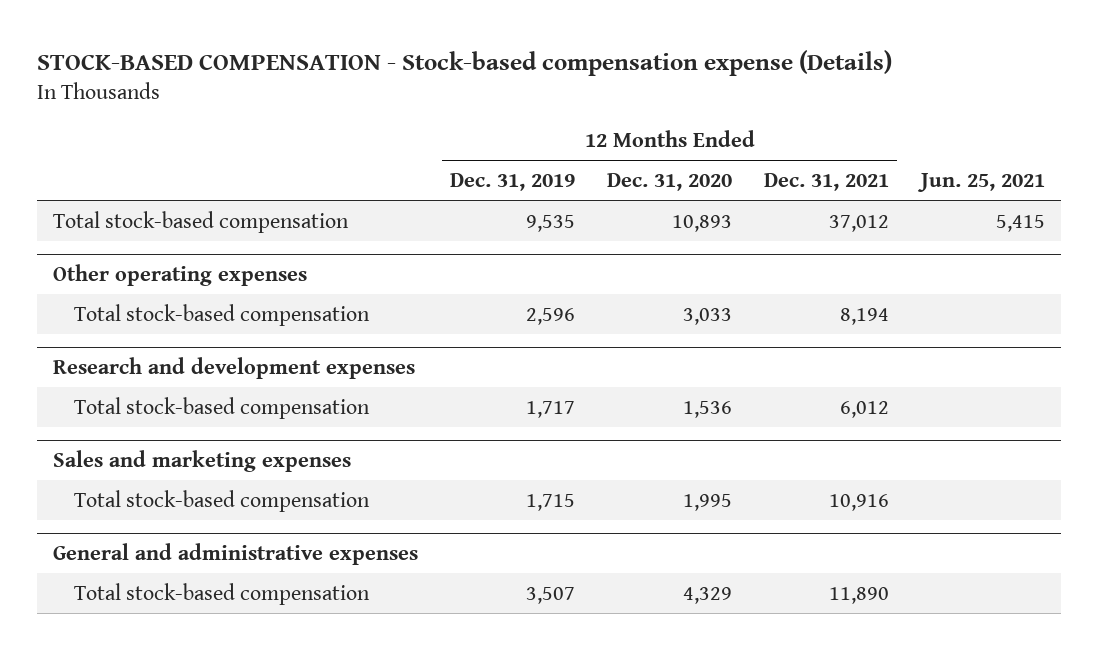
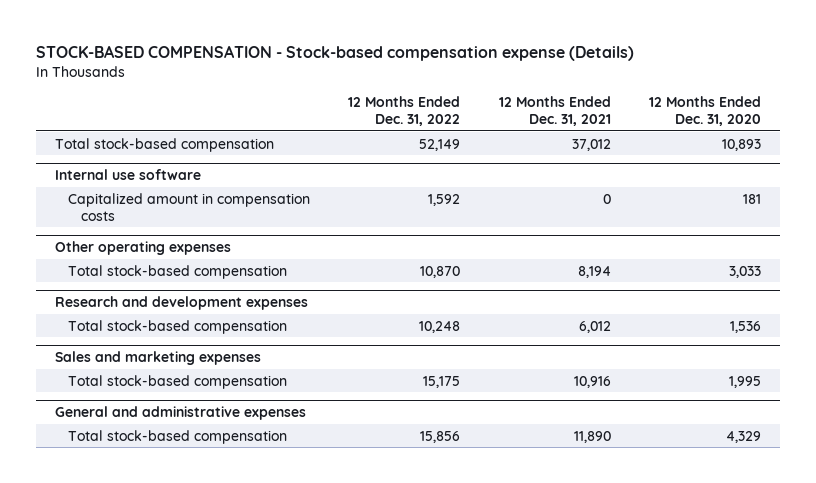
[450,173,576,192] Dec. 31, 2019 -> none
[917,173,1046,193] Jun. 25, 2021 -> none
none -> [348,96,461,127] 12 Months Ended Dec. 31, 2022
none -> [55,169,202,181] Internal use software
none -> [67,192,310,221] Capitalized amount in compensation costs

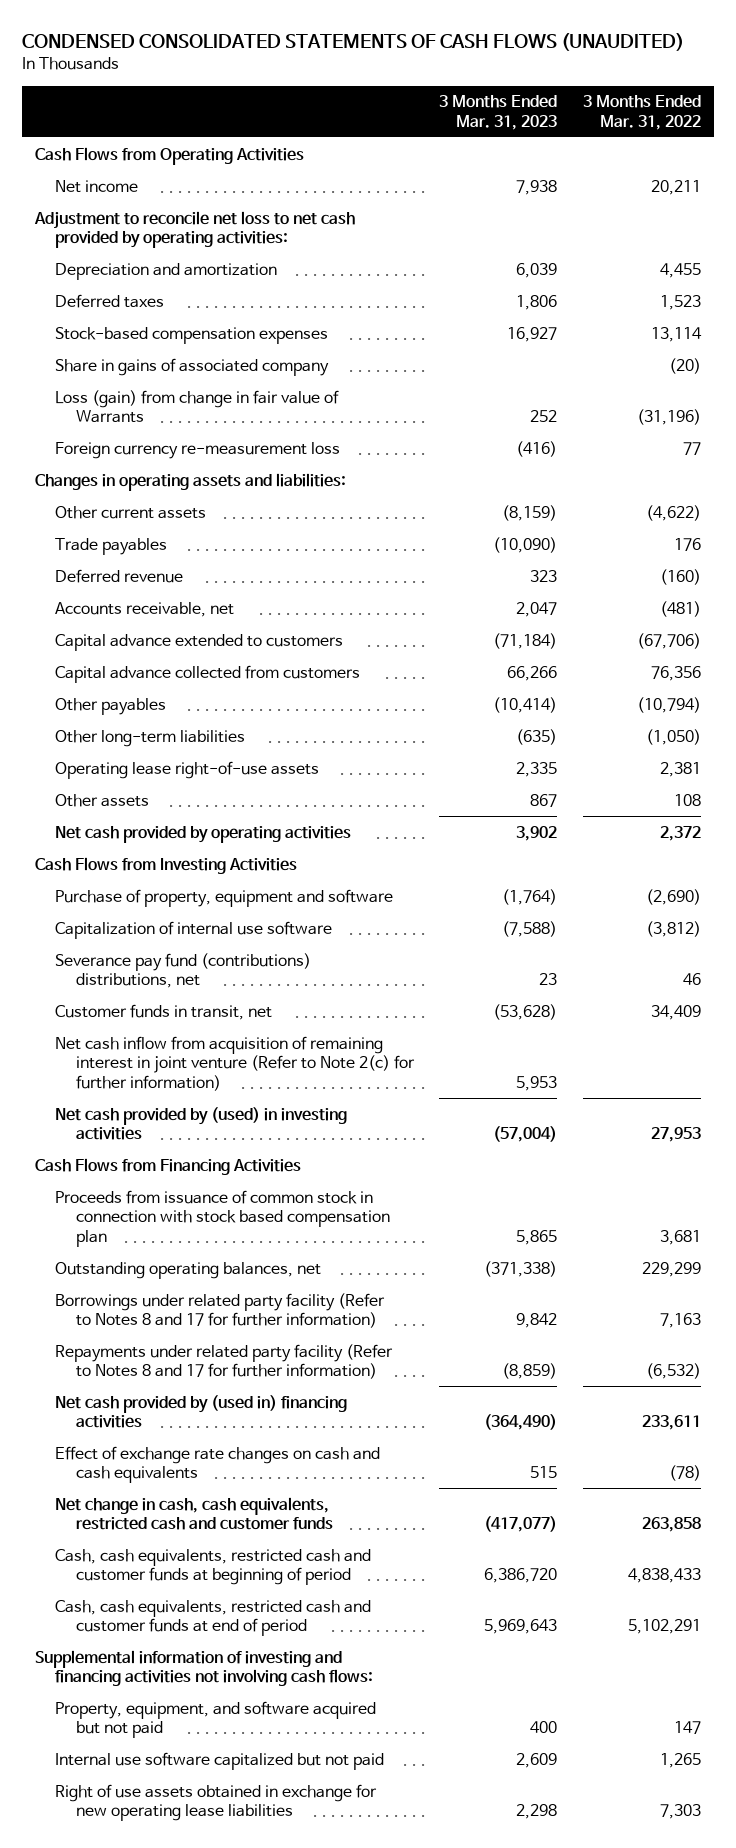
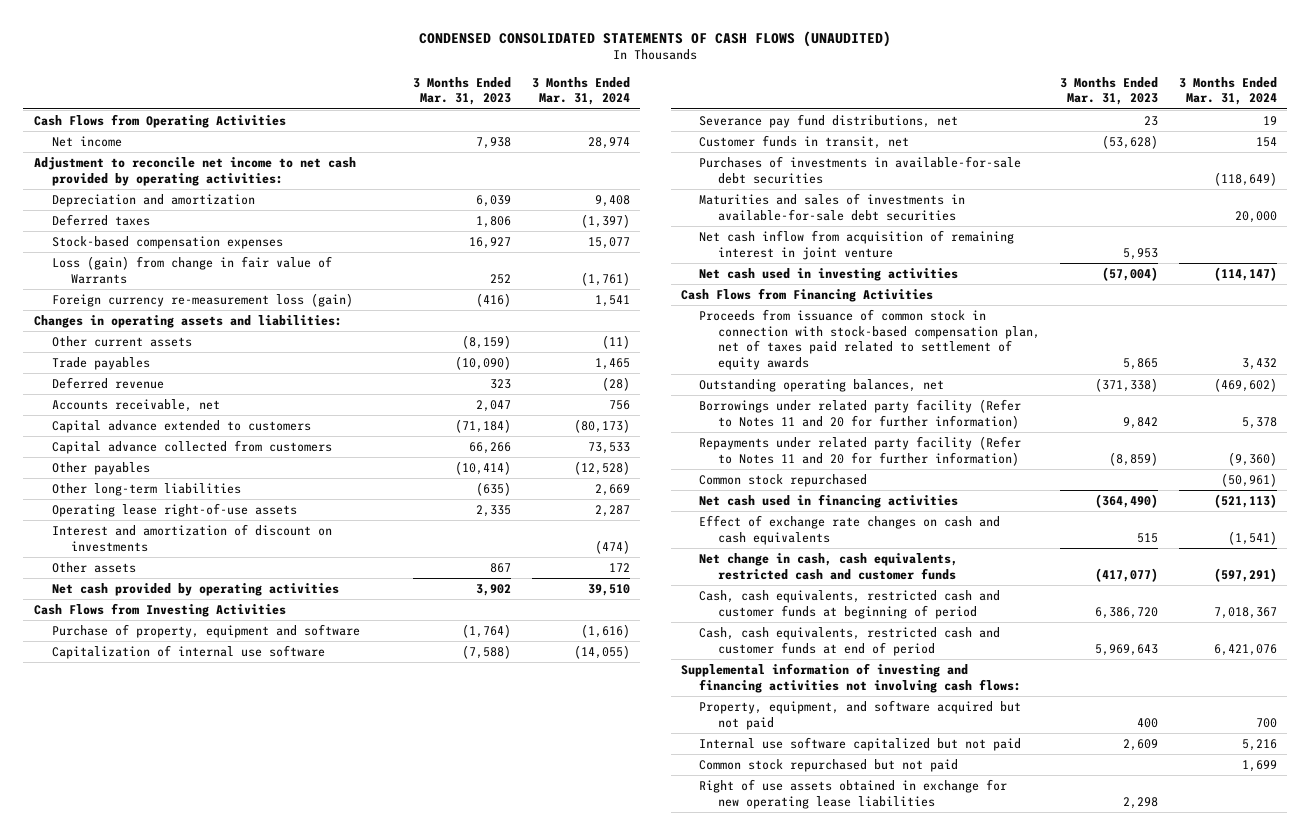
[582,95,701,130] 3 Months Ended Mar. 31, 2022 -> none
none -> [531,76,630,106] 3 Months Ended Mar. 31, 2024
[34,210,356,249] Adjustment to reconcile net loss to net cash provided by operating activities: -> [33,157,356,186] Adjustment to reconcile net income to net cash provided by operating activities:
[55,357,330,376] Share in gains of associated company -> none
[55,441,341,459] Foreign currency re-measurement loss -> [52,293,354,308] Foreign currency re-measurement loss (gain)
none -> [52,524,333,552] Interest and amortization of discount on investments
[55,952,312,989] Severance pay fund (contributions) distributions, net -> [699,114,959,129] Severance pay fund distributions, net
none -> [699,156,1022,184] Purchases of investments in available-for-sale debt securities
none -> [699,193,966,221] Maturities and sales of investments in available-for-sale debt securities
[55,1035,415,1091] Net cash inflow from acquisition of remaining interest in joint venture (Refer to Note 2(c) for further information) -> [699,230,1015,260] Net cash inflow from acquisition of remaining interest in joint venture
[55,1106,348,1141] Net cash provided by (used) in investing activities -> [699,268,959,282] Net cash used in investing activities
[55,1189,390,1247] Proceeds from issuance of common stock in connection with stock based compensation plan -> [699,309,1040,371] Proceeds from issuance of common stock in connection with stock-based compensation plan, net of taxes paid related to settlement of equity awards
[55,1292,386,1329] Borrowings under related party facility (Refer to Notes 8 and 17 for further information) -> [699,399,1022,429] Borrowings under related party facility (Refer to Notes 11 and 20 for further information)
[55,1343,394,1380] Repayments under related party facility (Refer to Notes 8 and 17 for further information) -> [699,436,1022,466] Repayments under related party facility (Refer to Notes 11 and 20 for further information)
none -> [699,474,868,488] Common stock repurchased
[55,1394,348,1429] Net cash provided by (used in) financing activities -> [699,494,959,509] Net cash used in financing activities
none -> [699,759,959,773] Common stock repurchased but not paid

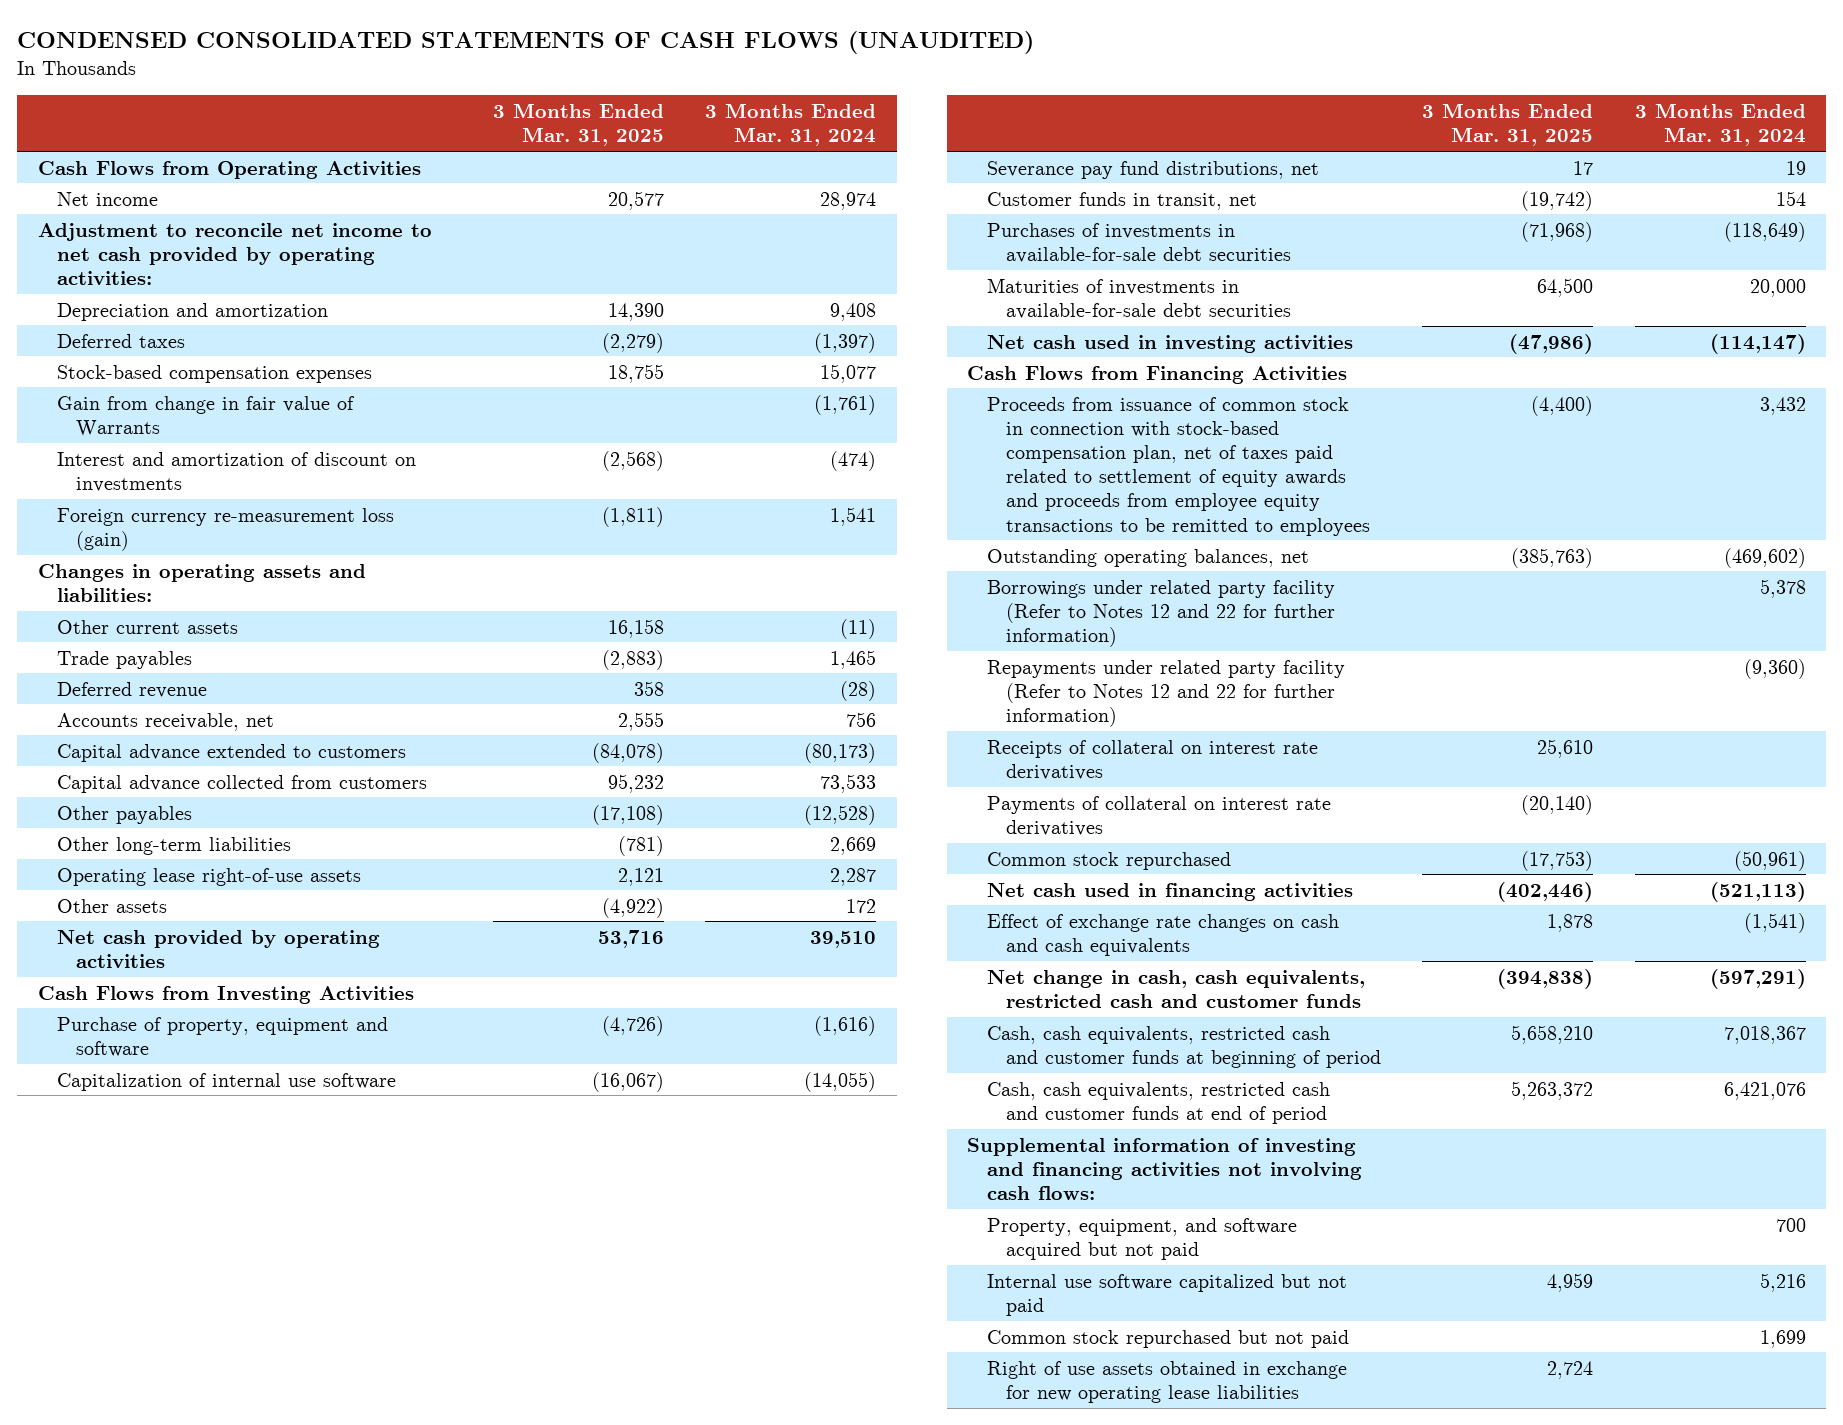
[413,76,512,106] 3 Months Ended Mar. 31, 2023 -> none
none -> [492,103,664,147] 3 Months Ended Mar. 31, 2025
[52,256,333,284] Loss (gain) from change in fair value of Warrants -> [57,395,356,437] Gain from change in fair value of Warrants
[52,524,333,552] Interest and amortization of discount on investments -> [57,451,417,492] Interest and amortization of discount on investments
[699,230,1015,260] Net cash inflow from acquisition of remaining interest in joint venture -> none
[699,193,966,221] Maturities and sales of investments in available-for-sale debt securities -> [986,277,1292,319] Maturities of investments in available-for-sale debt securities
[699,309,1040,371] Proceeds from issuance of common stock in connection with stock-based compensation plan, net of taxes paid related to settlement of equity awards -> [986,396,1371,536] Proceeds from issuance of common stock in connection with stock-based compensation plan, net of taxes paid related to settlement of equity awards and proceeds from employee equity transactions to be remitted to employees
[699,399,1022,429] Borrowings under related party facility (Refer to Notes 11 and 20 for further information) -> [986,579,1336,647] Borrowings under related party facility (Refer to Notes 12 and 22 for further information)
[699,436,1022,466] Repayments under related party facility (Refer to Notes 11 and 20 for further information) -> [986,659,1345,727] Repayments under related party facility (Refer to Notes 12 and 22 for further information)
none -> [986,739,1318,780] Receipts of collateral on interest rate derivatives
none -> [986,795,1331,836] Payments of collateral on interest rate derivatives

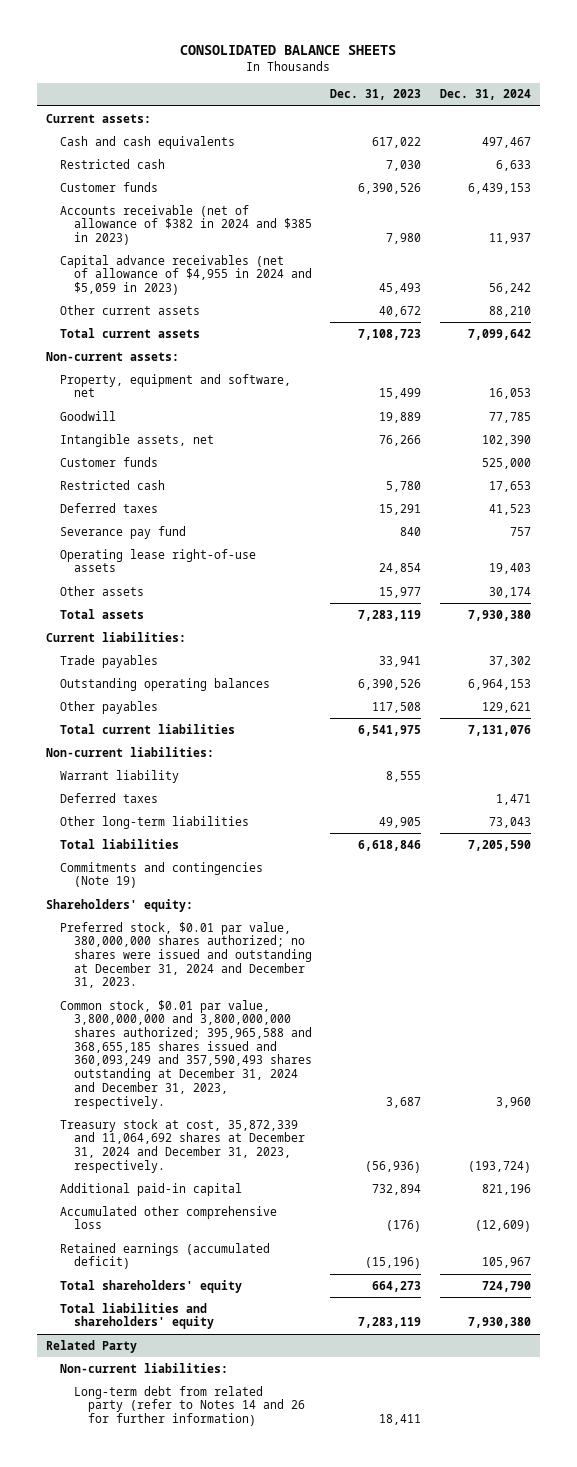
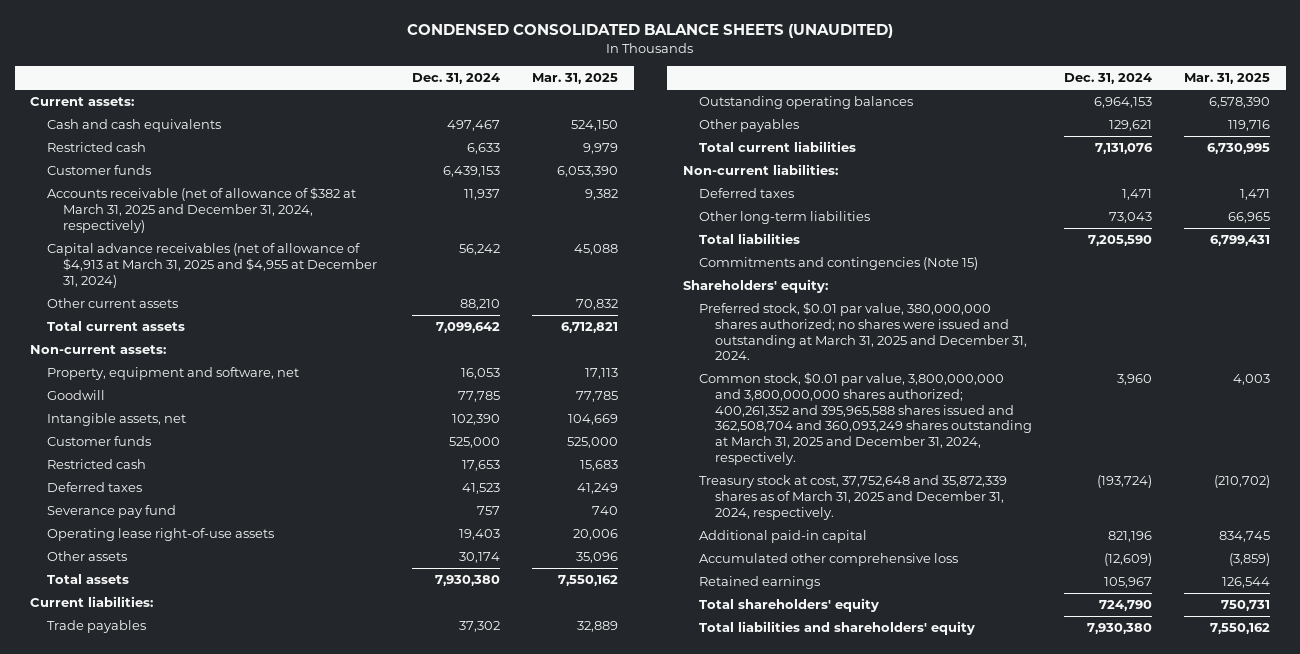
[180,45,397,56] CONSOLIDATED BALANCE SHEETS -> [407,24,894,39] CONDENSED CONSOLIDATED BALANCE SHEETS (UNAUDITED)
[330,89,422,101] Dec. 31, 2023 -> none
none -> [531,73,618,85] Mar. 31, 2025
[60,204,313,246] Accounts receivable (net of allowance of $382 in 2024 and $385 in 2023) -> [46,187,356,233] Accounts receivable (net of allowance of $382 at March 31, 2025 and December 31, 2024, respectively)
[60,254,313,296] Capital advance receivables (net of allowance of $4,955 in 2024 and $5,059 in 2023) -> [46,243,377,288] Capital advance receivables (net of allowance of $4,913 at March 31, 2025 and $4,955 at December 31, 2024)
[60,769,180,783] Warrant liability -> none
[60,861,264,889] Commitments and contingencies (Note 19) -> [698,257,978,271] Commitments and contingencies (Note 15)
[60,921,313,989] Preferred stock, $0.01 par value, 380,000,000 shares authorized; no shares were issued and outstanding at December 31, 2024 and December 31, 2023. -> [698,302,1028,361] Preferred stock, $0.01 par value, 380,000,000 shares authorized; no shares were issued and outstanding at March 31, 2025 and December 31, 2024.
[60,999,313,1109] Common stock, $0.01 par value, 3,800,000,000 and 3,800,000,000 shares authorized; 395,965,588 and 368,655,185 shares issued and 360,093,249 and 357,590,493 shares outstanding at December 31, 2024 and December 31, 2023, respectively. -> [698,372,1033,465] Common stock, $0.01 par value, 3,800,000,000 and 3,800,000,000 shares authorized; 400,261,352 and 395,965,588 shares issued and 362,508,704 and 360,093,249 shares outstanding at March 31, 2025 and December 31, 2024, respectively.
[60,1118,306,1173] Treasury stock at cost, 35,872,339 and 11,064,692 shares at December 31, 2024 and December 31, 2023, respectively. -> [698,475,1007,520] Treasury stock at cost, 37,752,648 and 35,872,339 shares as of March 31, 2025 and December 31, 2024, respectively.
[60,1242,271,1270] Retained earnings (accumulated deficit) -> [698,576,820,590] Retained earnings
[46,1339,138,1353] Related Party -> none
[60,1362,229,1373] Non-current liabilities: -> none
[74,1385,306,1427] Long-term debt from related party (refer to Notes 14 and 26 for further information) -> none

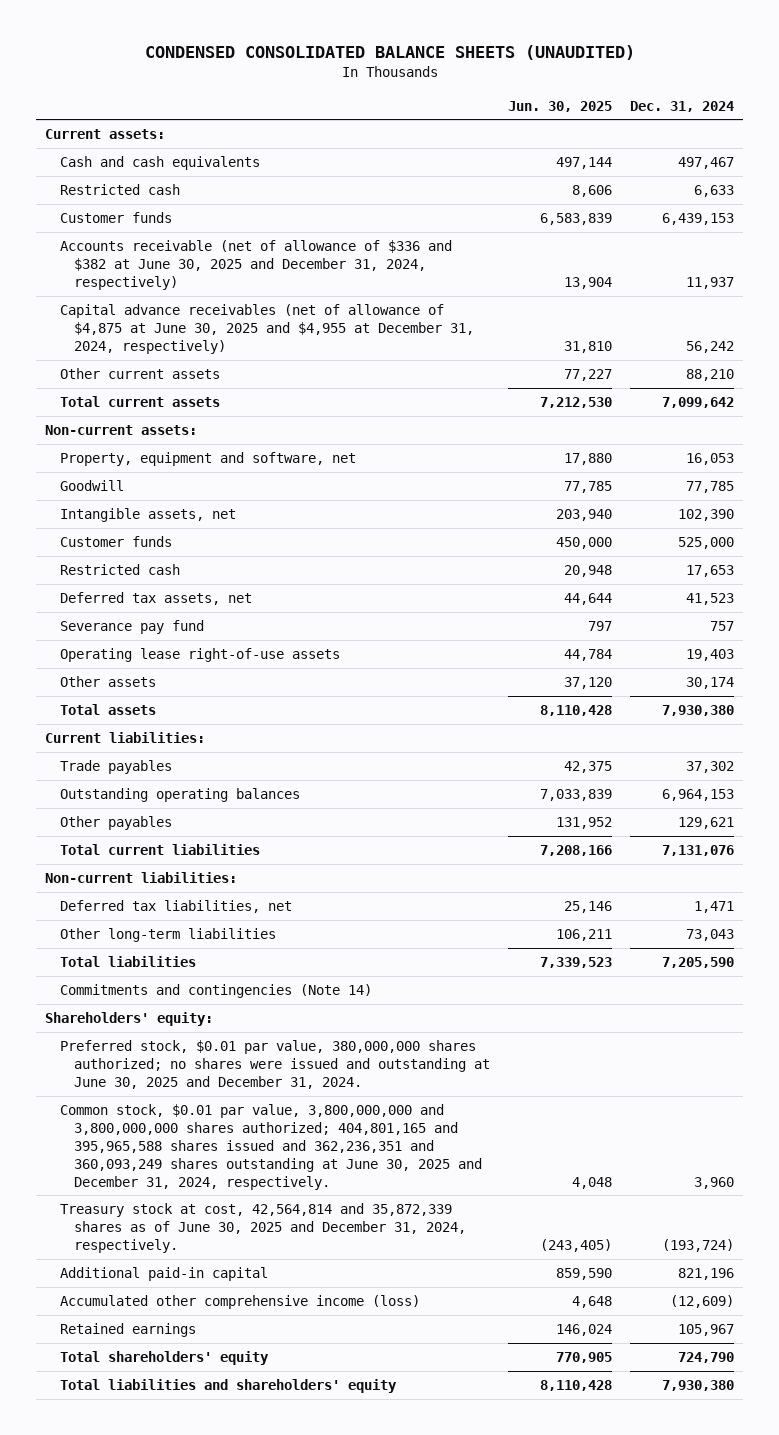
[531,73,618,85] Mar. 31, 2025 -> none
none -> [508,100,613,112] Jun. 30, 2025
[46,187,356,233] Accounts receivable (net of allowance of $382 at March 31, 2025 and December 31, 2024, respectively) -> [59,240,452,290] Accounts receivable (net of allowance of $336 and $382 at June 30, 2025 and December 31, 2024, respectively)
[46,243,377,288] Capital advance receivables (net of allowance of $4,913 at March 31, 2025 and $4,955 at December 31, 2024) -> [59,304,475,354] Capital advance receivables (net of allowance of $4,875 at June 30, 2025 and $4,955 at December 31, 2024, respectively)
[46,482,142,493] Deferred taxes -> [59,592,252,606] Deferred tax assets, net
[698,188,794,199] Deferred taxes -> [59,900,292,914] Deferred tax liabilities, net
[698,257,978,271] Commitments and contingencies (Note 15) -> [59,984,372,999] Commitments and contingencies (Note 14)
[698,302,1028,361] Preferred stock, $0.01 par value, 380,000,000 shares authorized; no shares were issued and outstanding at March 31, 2025 and December 31, 2024. -> [59,1040,491,1089] Preferred stock, $0.01 par value, 380,000,000 shares authorized; no shares were issued and outstanding at June 30, 2025 and December 31, 2024.
[698,372,1033,465] Common stock, $0.01 par value, 3,800,000,000 and 3,800,000,000 shares authorized; 400,261,352 and 395,965,588 shares issued and 362,508,704 and 360,093,249 shares outstanding at March 31, 2025 and December 31, 2024, respectively. -> [59,1104,483,1190] Common stock, $0.01 par value, 3,800,000,000 and 3,800,000,000 shares authorized; 404,801,165 and 395,965,588 shares issued and 362,236,351 and 360,093,249 shares outstanding at June 30, 2025 and December 31, 2024, respectively.
[698,475,1007,520] Treasury stock at cost, 37,752,648 and 35,872,339 shares as of March 31, 2025 and December 31, 2024, respectively. -> [59,1203,467,1253] Treasury stock at cost, 42,564,814 and 35,872,339 shares as of June 30, 2025 and December 31, 2024, respectively.
[698,553,958,567] Accumulated other comprehensive loss -> [59,1295,420,1310] Accumulated other comprehensive income (loss)

